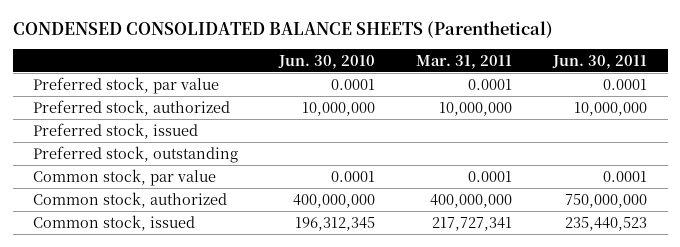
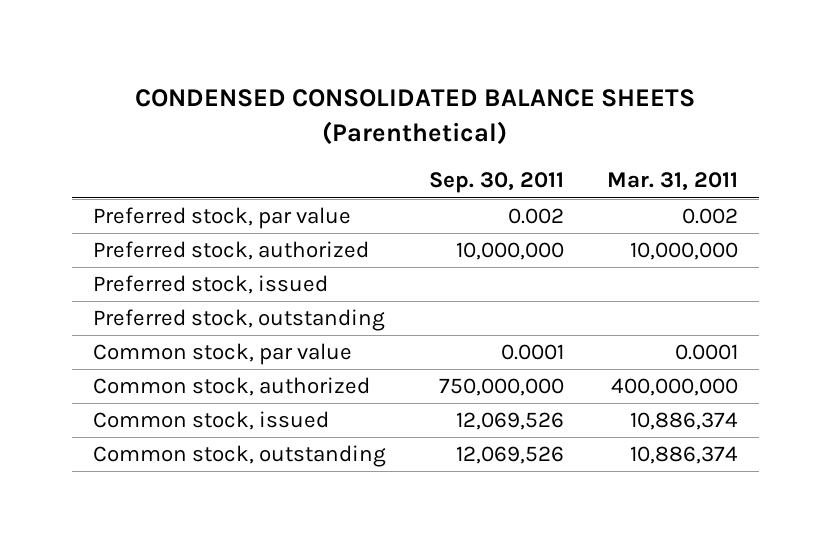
[278,54,376,69] Jun. 30, 2010 -> none
[552,54,648,69] Jun. 30, 2011 -> none
none -> [428,172,564,194] Sep. 30, 2011
[468,78,513,90] 0.0001 -> [681,208,738,225] 0.002
[432,216,513,231] 217,727,341 -> [629,412,738,431] 10,886,374
none -> [93,445,387,468] Common stock, outstanding

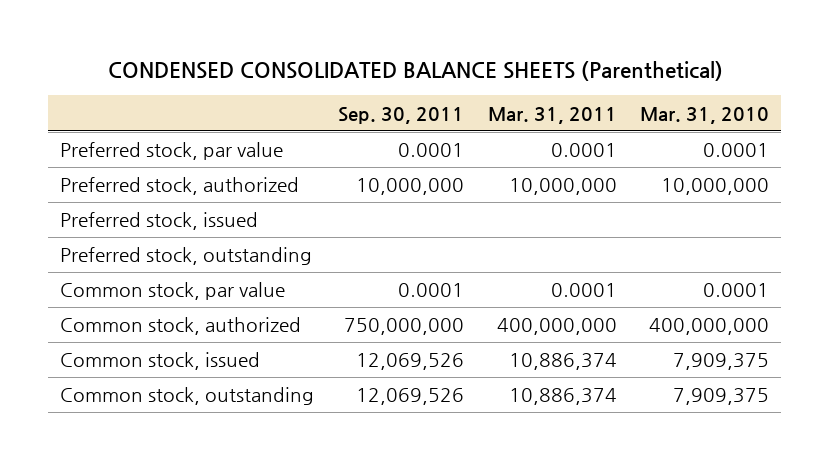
none -> [640,106,770,124] Mar. 31, 2010
[507,208,564,225] 0.002 -> [398,143,465,158] 0.0001
[681,208,738,225] 0.002 -> [550,143,617,158] 0.0001

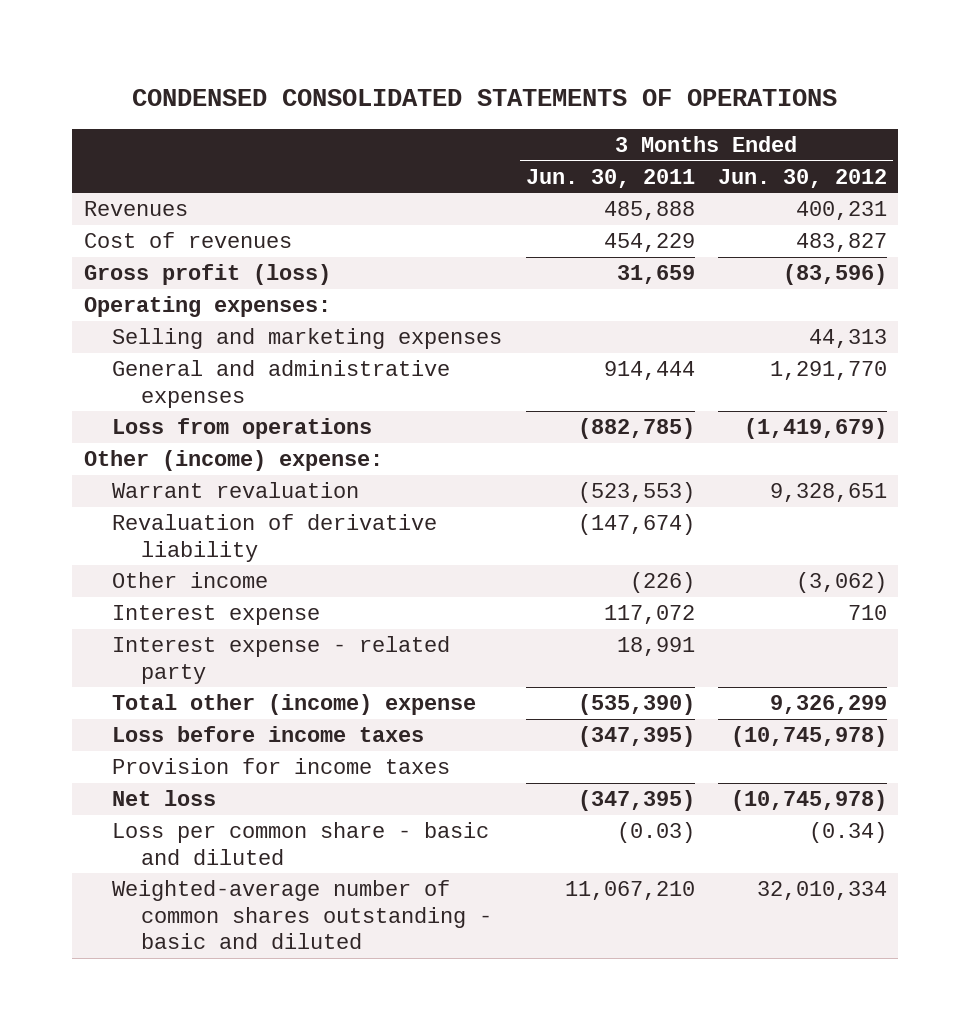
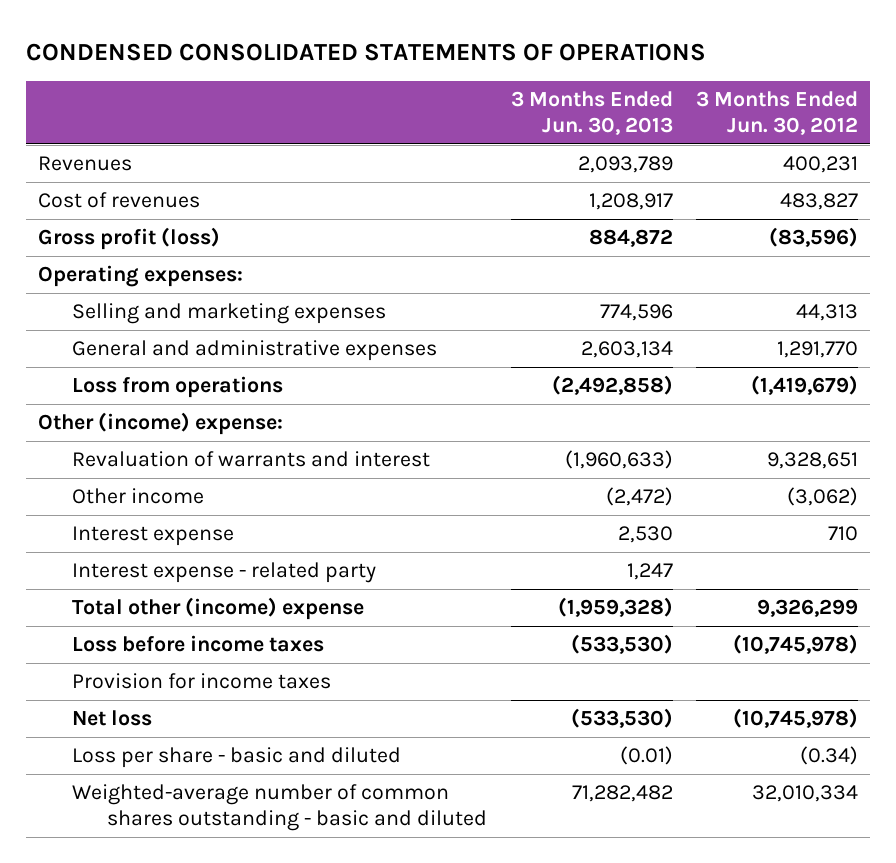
[525,168,695,188] Jun. 30, 2011 -> none
none -> [510,91,673,136] 3 Months Ended Jun. 30, 2013
[112,514,438,562] Revaluation of derivative liability -> none
[112,482,360,499] Warrant revaluation -> [72,451,431,468] Revaluation of warrants and interest
[112,822,490,865] Loss per common share - basic and diluted -> [72,747,402,769] Loss per share - basic and diluted

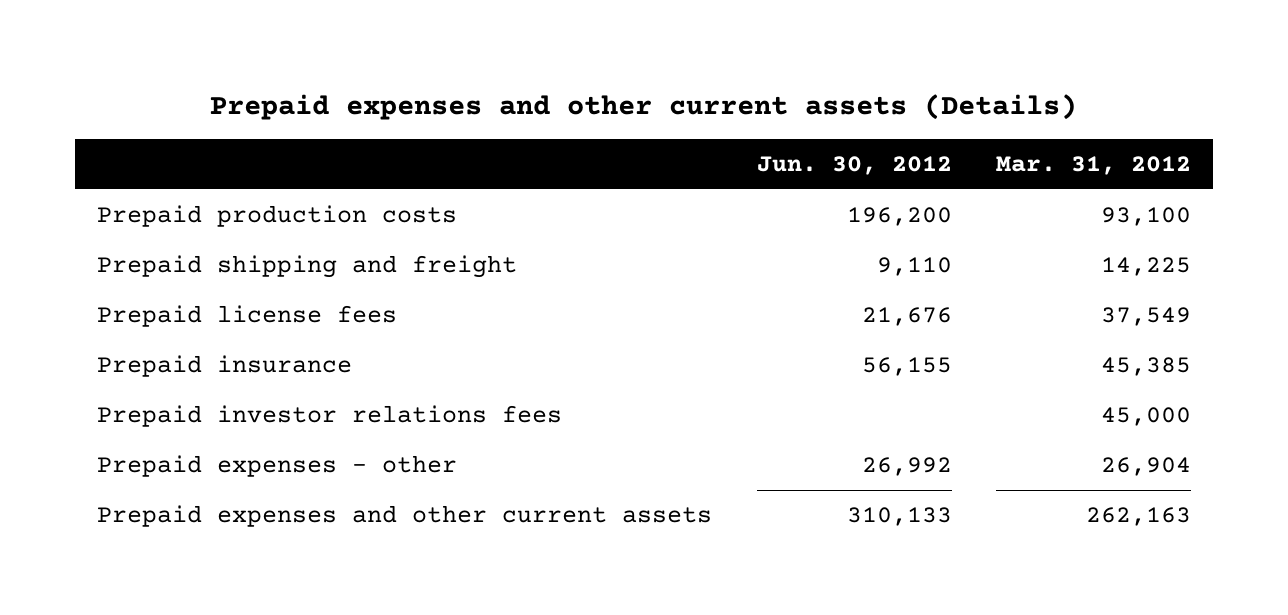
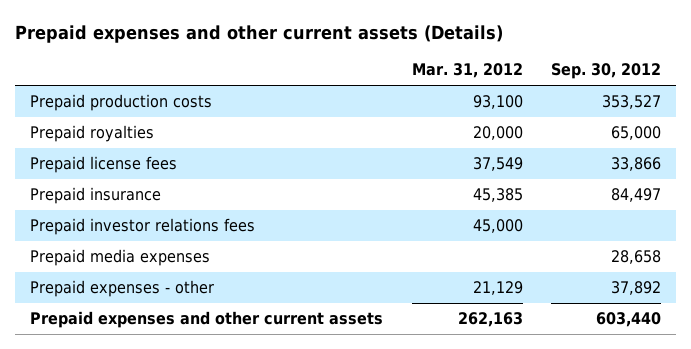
[756,156,952,176] Jun. 30, 2012 -> none
none -> [551,63,662,80] Sep. 30, 2012
[97,255,518,279] Prepaid shipping and freight -> none
none -> [29,125,154,143] Prepaid royalties
none -> [29,249,210,267] Prepaid media expenses
[1100,457,1191,477] 26,904 -> [472,281,523,296] 21,129

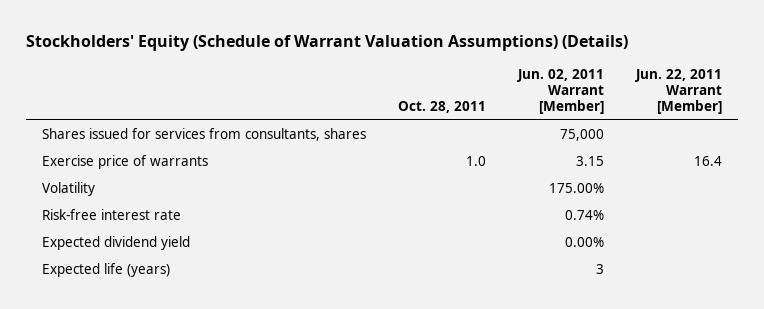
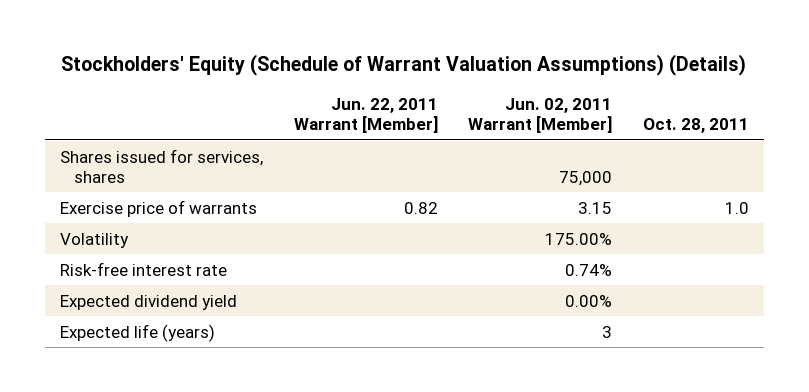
[41,128,366,142] Shares issued for services from consultants, shares -> [60,148,264,183] Shares issued for services, shares
[694,156,723,167] 16.4 -> [403,201,438,214] 0.82

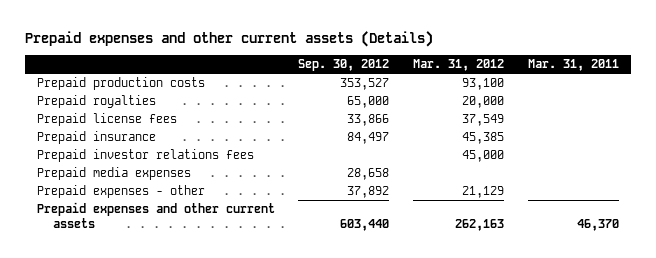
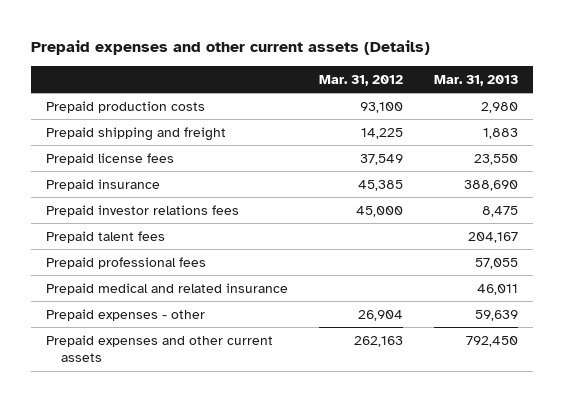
[298,59,390,72] Sep. 30, 2012 -> none
[528,59,620,72] Mar. 31, 2011 -> none
none -> [433,74,518,86] Mar. 31, 2013
[36,95,156,109] Prepaid royalties -> none
none -> [45,126,226,141] Prepaid shipping and freight
[36,167,191,181] Prepaid media expenses -> none
none -> [45,230,165,243] Prepaid talent fees
none -> [45,256,206,269] Prepaid professional fees
none -> [45,282,288,295] Prepaid medical and related insurance
[462,186,505,199] 21,129 -> [357,309,403,321] 26,904

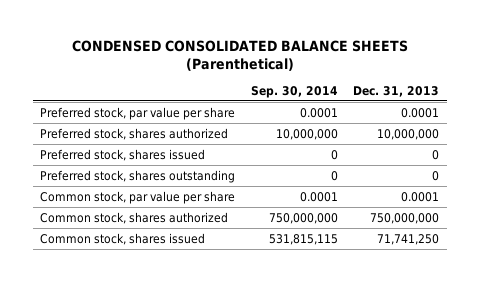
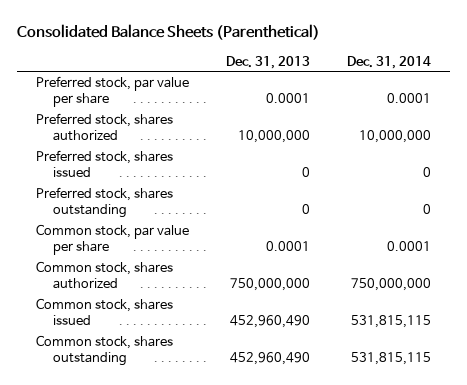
[71,39,408,71] CONDENSED CONSOLIDATED BALANCE SHEETS (Parenthetical) -> [17,24,321,41] Consolidated Balance Sheets (Parenthetical)
[250,85,338,98] Sep. 30, 2014 -> none
none -> [346,55,431,69] Dec. 31, 2014
[376,233,439,245] 71,741,250 -> [229,315,310,329] 452,960,490
none -> [35,335,173,367] Common stock, shares outstanding

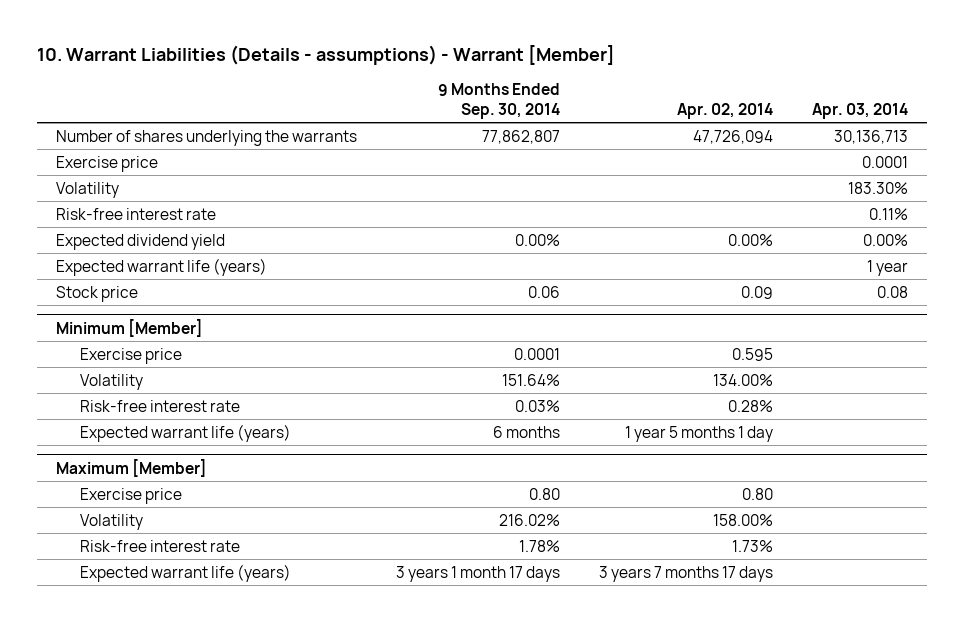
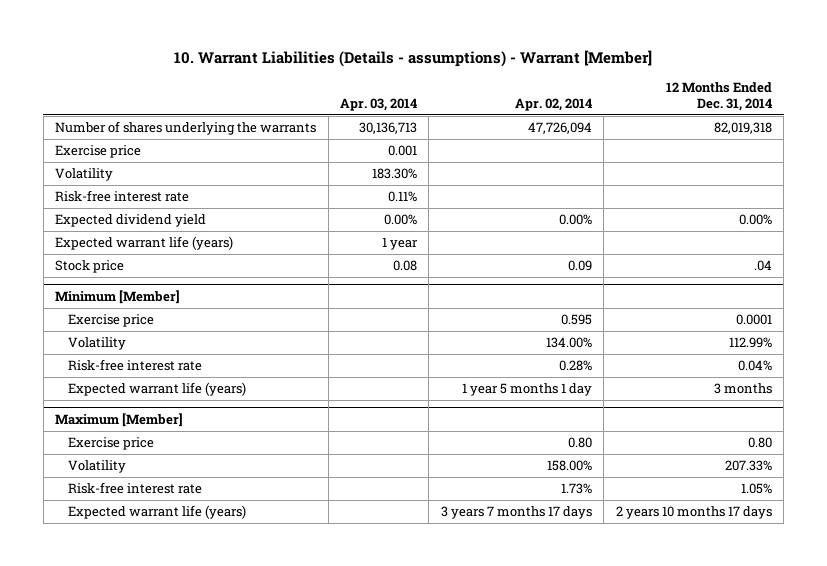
[438,83,561,119] 9 Months Ended Sep. 30, 2014 -> none
none -> [665,82,772,111] 12 Months Ended Dec. 31, 2014
[861,155,908,168] 0.0001 -> [388,145,418,157] 0.001

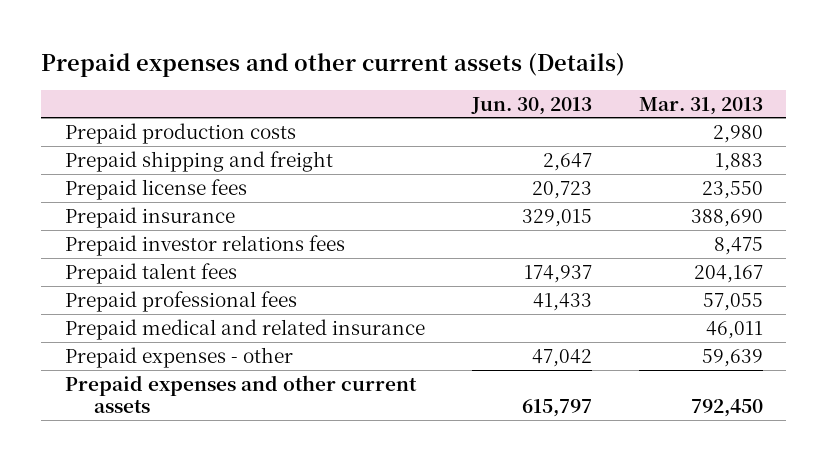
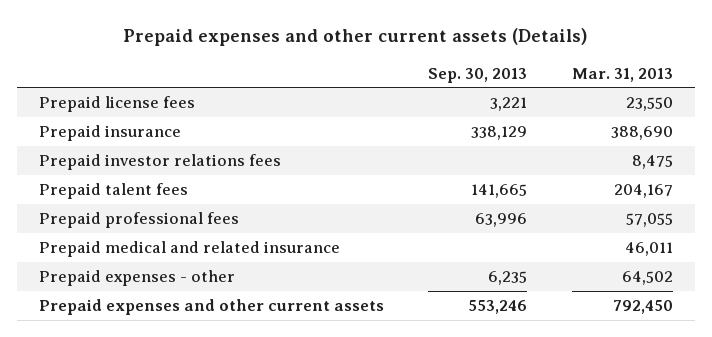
[470,96,592,115] Jun. 30, 2013 -> none
none -> [428,67,528,83] Sep. 30, 2013
[64,122,296,144] Prepaid production costs -> none
[64,150,333,172] Prepaid shipping and freight -> none
[701,348,763,367] 59,639 -> [621,271,673,286] 64,502

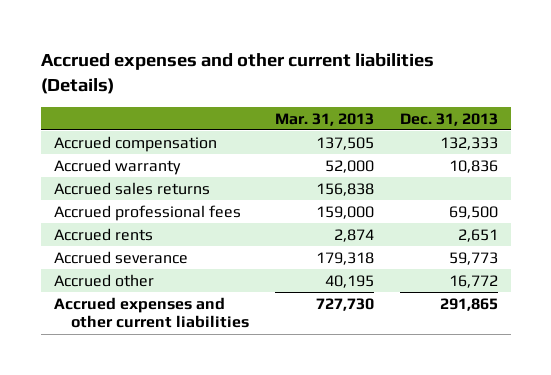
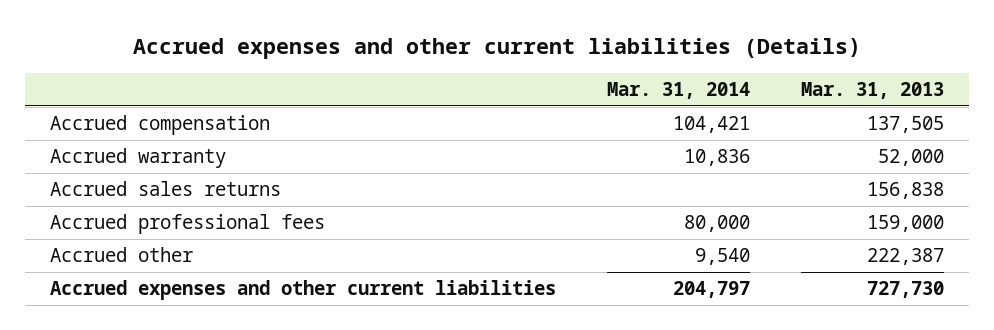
[399,112,498,126] Dec. 31, 2013 -> none
none -> [607,82,751,100] Mar. 31, 2014
[53,227,153,241] Accrued rents -> none
[53,250,188,264] Accrued severance -> none
[324,274,374,288] 40,195 -> [866,248,944,266] 222,387

